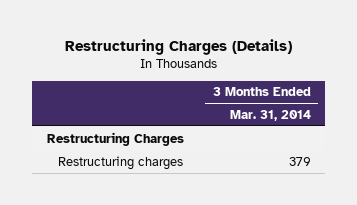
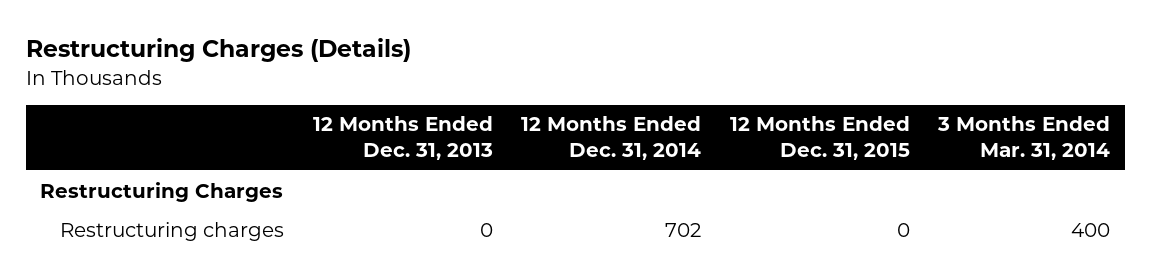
none -> [312,116,493,161] 12 Months Ended Dec. 31, 2013
none -> [521,116,702,161] 12 Months Ended Dec. 31, 2014
none -> [729,116,910,161] 12 Months Ended Dec. 31, 2015
[288,156,311,166] 379 -> [1071,222,1111,237] 400

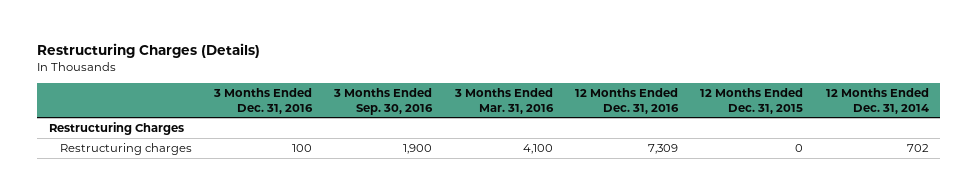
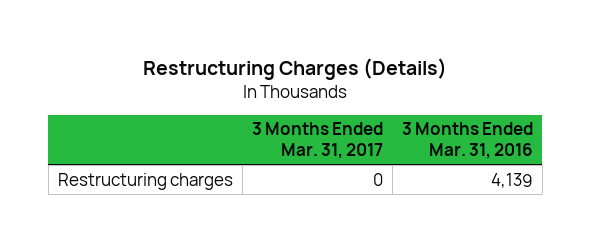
[213,87,314,114] 3 Months Ended Dec. 31, 2016 -> none
[333,87,434,115] 3 Months Ended Sep. 30, 2016 -> none
[574,87,679,114] 12 Months Ended Dec. 31, 2016 -> none
[700,87,804,114] 12 Months Ended Dec. 31, 2015 -> none
[825,87,929,114] 12 Months Ended Dec. 31, 2014 -> none
none -> [251,122,383,159] 3 Months Ended Mar. 31, 2017
[48,121,184,135] Restructuring Charges -> none
[522,143,553,154] 4,100 -> [490,172,533,188] 4,139

